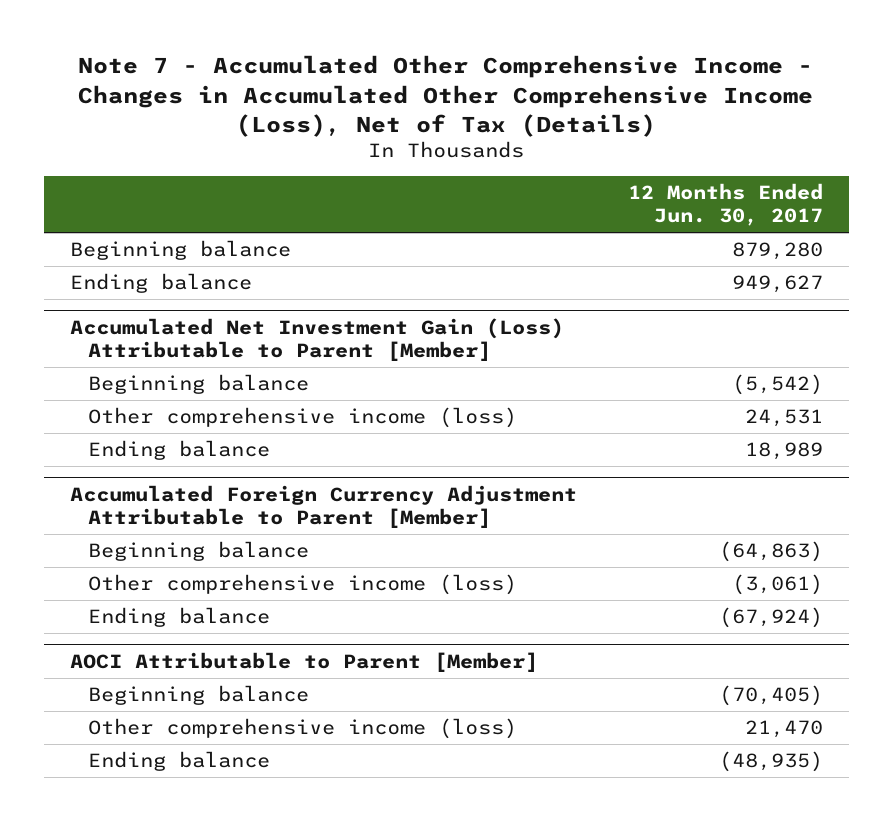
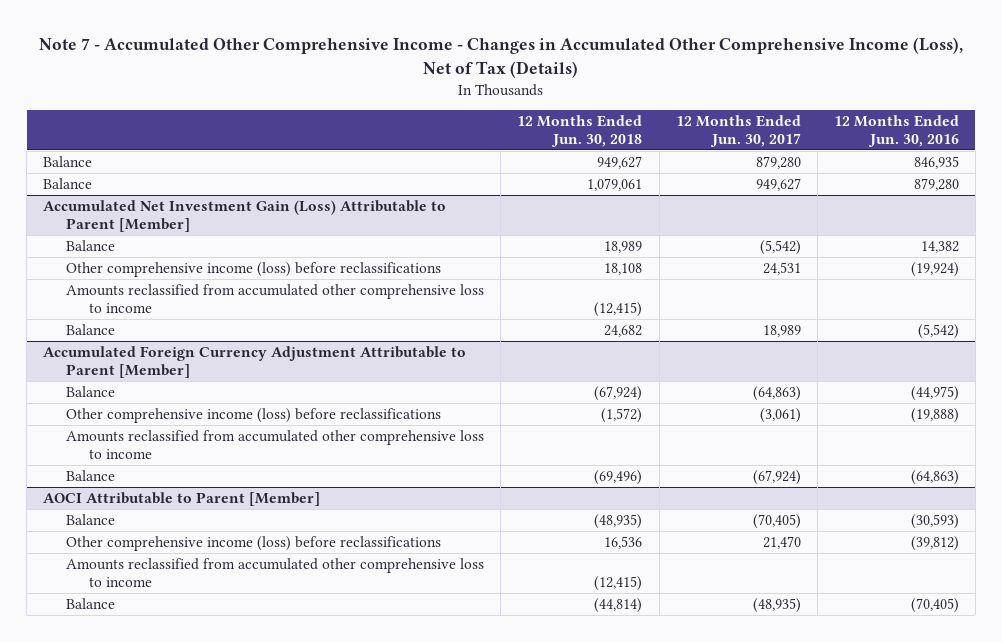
none -> [517,114,643,147] 12 Months Ended Jun. 30, 2018
none -> [833,114,959,147] 12 Months Ended Jun. 30, 2016
[69,240,291,261] Beginning balance -> [43,156,93,168] Balance
[69,273,252,294] Ending balance -> [43,178,93,190] Balance
[88,374,310,395] Beginning balance -> [66,240,116,252] Balance
[88,407,518,429] Other comprehensive income (loss) -> [66,262,442,278] Other comprehensive income (loss) before reclassifications
none -> [66,284,485,313] Amounts reclassified from accumulated other comprehensive loss to income
[88,440,271,461] Ending balance -> [66,324,116,336] Balance
[88,541,310,562] Beginning balance -> [66,386,116,398] Balance
[88,574,518,596] Other comprehensive income (loss) -> [66,408,442,424] Other comprehensive income (loss) before reclassifications
none -> [66,430,485,459] Amounts reclassified from accumulated other comprehensive loss to income
[88,607,271,628] Ending balance -> [66,470,116,482] Balance
[88,685,310,706] Beginning balance -> [66,514,116,526] Balance
[88,718,518,740] Other comprehensive income (loss) -> [66,536,442,552] Other comprehensive income (loss) before reclassifications
none -> [66,558,485,587] Amounts reclassified from accumulated other comprehensive loss to income
[88,751,271,772] Ending balance -> [66,598,116,610] Balance

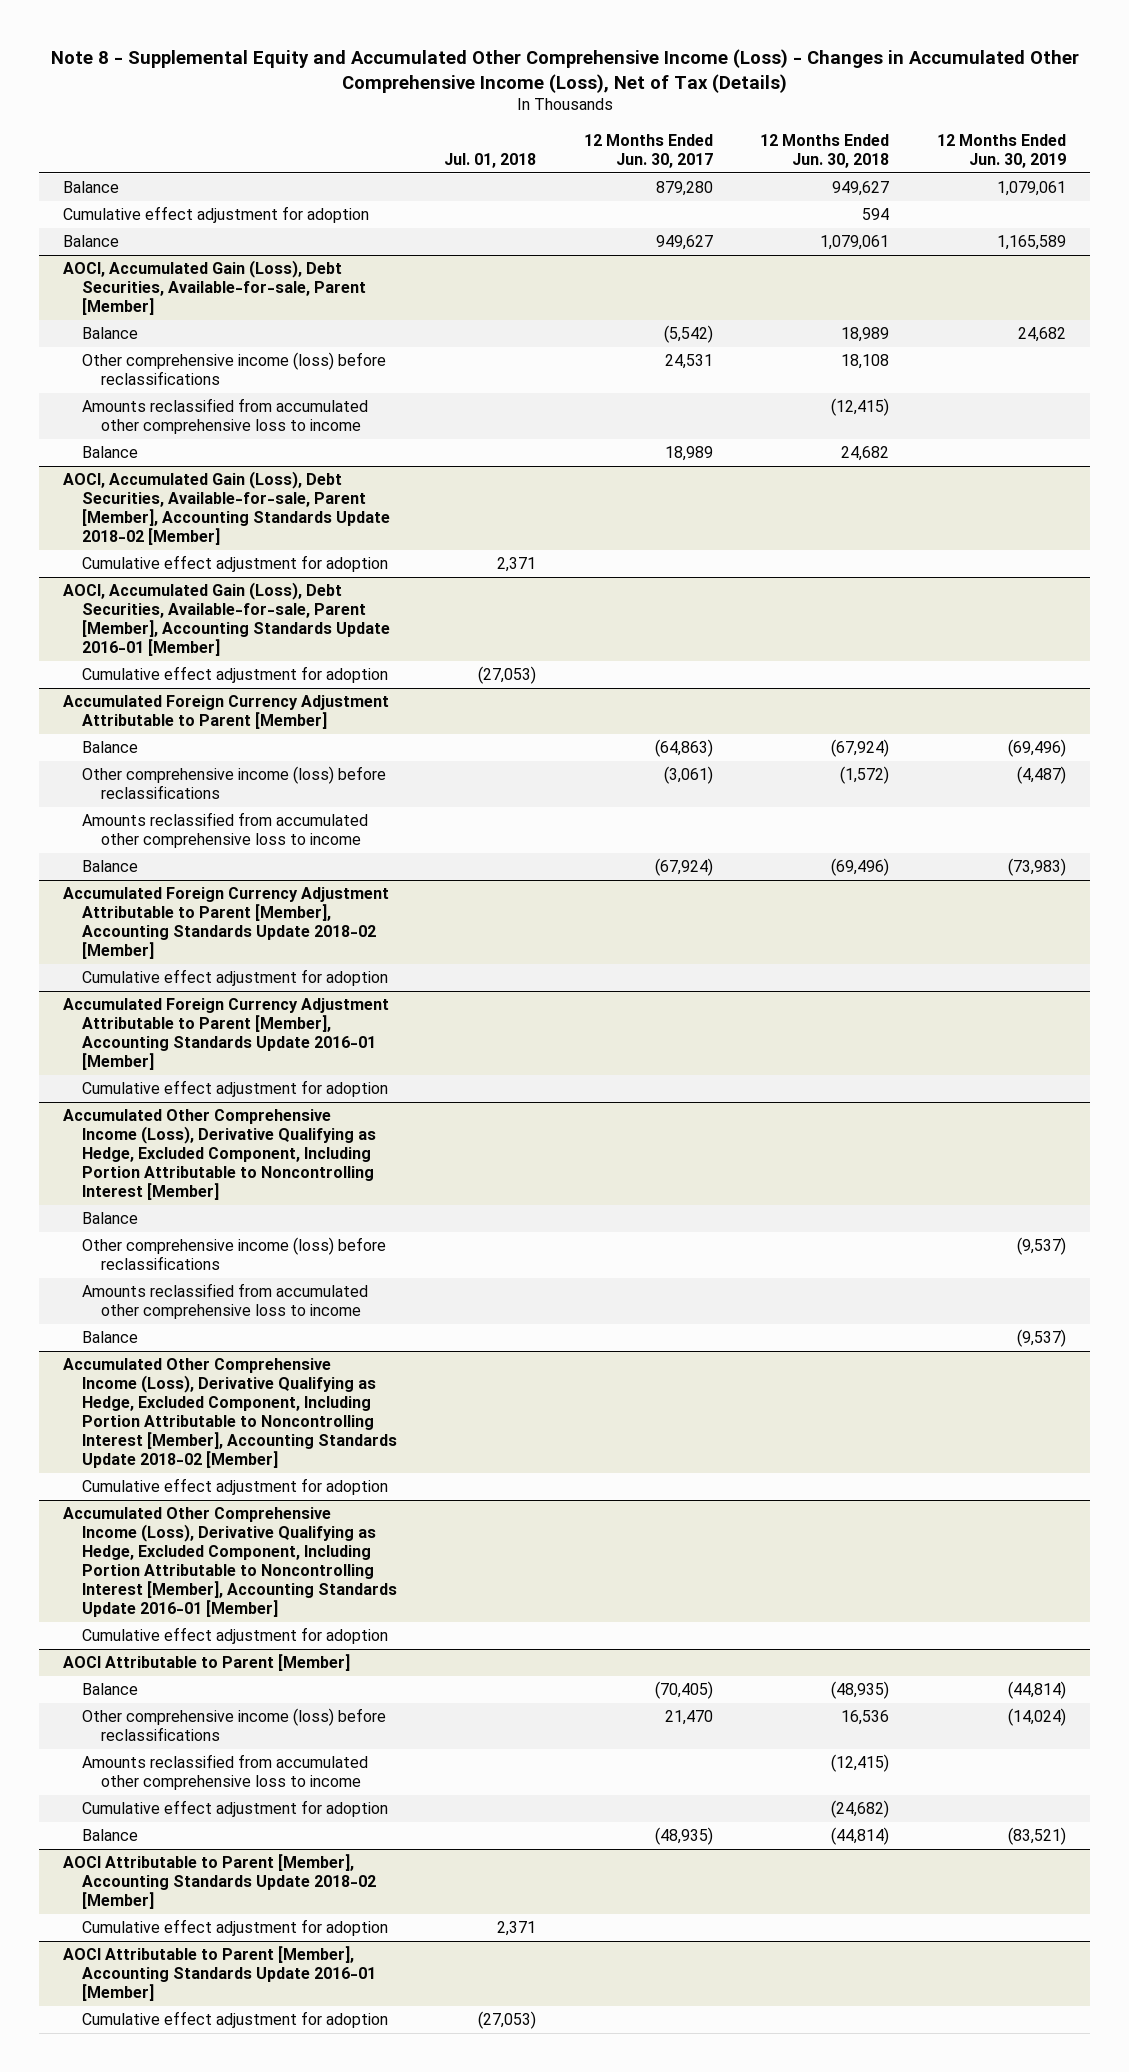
[39,37,964,78] Note 7 - Accumulated Other Comprehensive Income - Changes in Accumulated Other Comprehensive Income (Loss), Net of Tax (Details) -> [50,49,1079,93] Note 8 - Supplemental Equity and Accumulated Other Comprehensive Income (Loss) - Changes in Accumulated Other Comprehensive Income (Loss), Net of Tax (Details)
[833,114,959,147] 12 Months Ended Jun. 30, 2016 -> none
none -> [444,152,537,168] Jul. 01, 2018
none -> [937,133,1067,168] 12 Months Ended Jun. 30, 2019
none -> [63,206,370,224] Cumulative effect adjustment for adoption
[43,200,447,232] Accumulated Net Investment Gain (Loss) Attributable to Parent [Member] -> [63,260,366,316] AOCI, Accumulated Gain (Loss), Debt Securities, Available-for-sale, Parent [Member]
none -> [63,471,390,546] AOCI, Accumulated Gain (Loss), Debt Securities, Available-for-sale, Parent [Member], Accounting Standards Update 2018-02 [Member]
none -> [81,555,388,573] Cumulative effect adjustment for adoption
none -> [63,582,390,657] AOCI, Accumulated Gain (Loss), Debt Securities, Available-for-sale, Parent [Member], Accounting Standards Update 2016-01 [Member]
none -> [81,666,388,684] Cumulative effect adjustment for adoption
none -> [63,887,390,960] Accumulated Foreign Currency Adjustment Attributable to Parent [Member], Accounting Standards Update 2018-02 [Member]
none -> [81,969,388,987] Cumulative effect adjustment for adoption
none -> [63,998,390,1071] Accumulated Foreign Currency Adjustment Attributable to Parent [Member], Accounting Standards Update 2016-01 [Member]
none -> [81,1080,388,1098] Cumulative effect adjustment for adoption
none -> [63,1109,376,1201] Accumulated Other Comprehensive Income (Loss), Derivative Qualifying as Hedge, Excluded Component, Including Portion Attributable to Noncontrolling Interest [Member]
none -> [81,1212,138,1225] Balance
none -> [81,1237,386,1271] Other comprehensive income (loss) before reclassifications
none -> [81,1283,368,1320] Amounts reclassified from accumulated other comprehensive loss to income
none -> [81,1331,138,1344] Balance
none -> [63,1358,397,1469] Accumulated Other Comprehensive Income (Loss), Derivative Qualifying as Hedge, Excluded Component, Including Portion Attributable to Noncontrolling Interest [Member], Accounting Standards Update 2018-02 [Member]
none -> [81,1478,388,1496] Cumulative effect adjustment for adoption
none -> [63,1507,397,1618] Accumulated Other Comprehensive Income (Loss), Derivative Qualifying as Hedge, Excluded Component, Including Portion Attributable to Noncontrolling Interest [Member], Accounting Standards Update 2016-01 [Member]
none -> [81,1627,388,1645] Cumulative effect adjustment for adoption
none -> [81,1800,388,1818] Cumulative effect adjustment for adoption
none -> [63,1854,376,1910] AOCI Attributable to Parent [Member], Accounting Standards Update 2018-02 [Member]
none -> [81,1919,388,1937] Cumulative effect adjustment for adoption
none -> [63,1946,376,2002] AOCI Attributable to Parent [Member], Accounting Standards Update 2016-01 [Member]
none -> [81,2011,388,2029] Cumulative effect adjustment for adoption

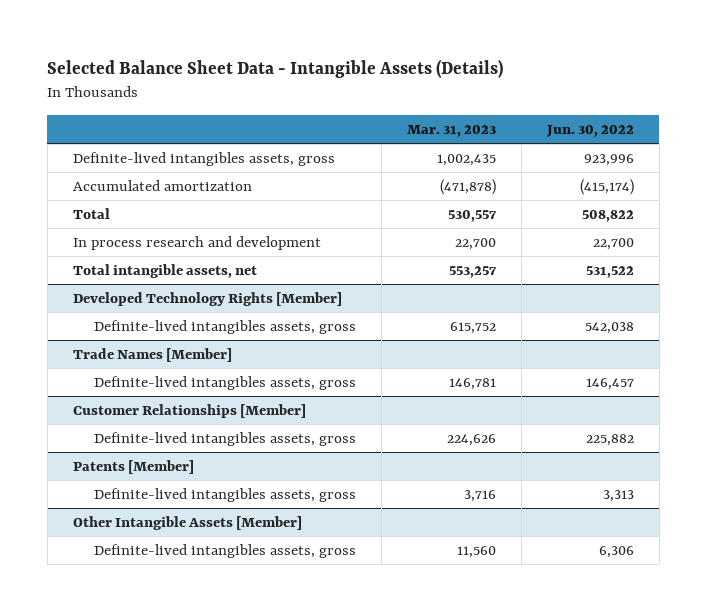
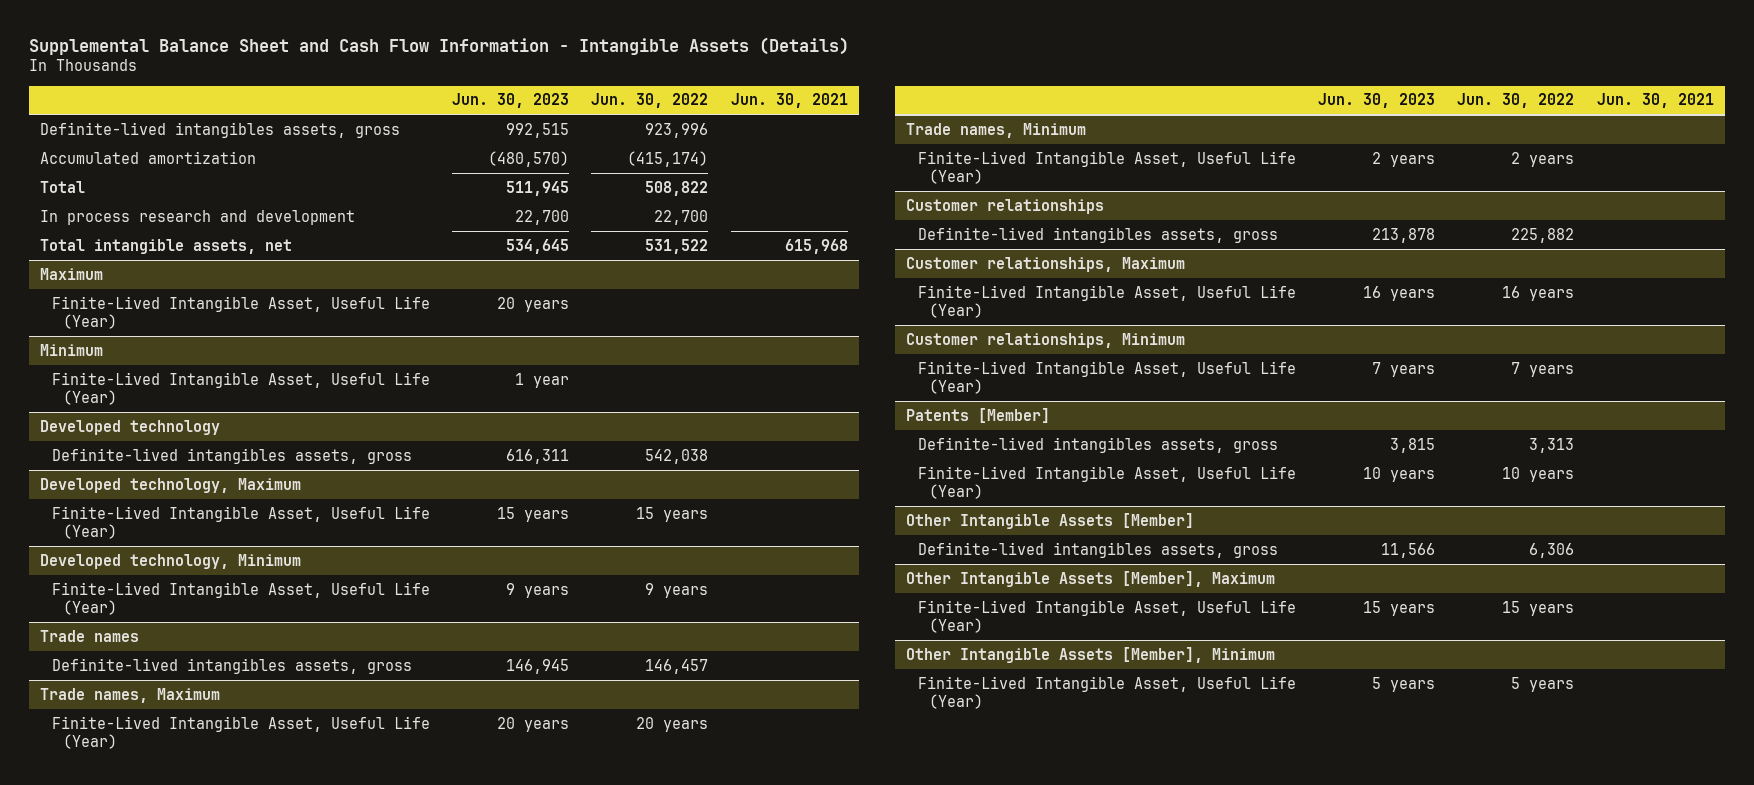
[47,59,504,79] Selected Balance Sheet Data - Intangible Assets (Details) -> [28,36,849,55] Supplemental Balance Sheet and Cash Flow Information - Intangible Assets (Details)
[407,124,497,137] Mar. 31, 2023 -> none
none -> [451,93,569,109] Jun. 30, 2023
none -> [730,93,848,109] Jun. 30, 2021
none -> [40,267,104,280] Maximum
none -> [51,295,430,330] Finite-Lived Intangible Asset, Useful Life (Year)
none -> [40,343,104,356] Minimum
none -> [51,371,430,406] Finite-Lived Intangible Asset, Useful Life (Year)
[72,292,342,307] Developed Technology Rights [Member] -> [40,419,221,435] Developed technology
none -> [40,477,302,493] Developed technology, Maximum
none -> [51,505,430,540] Finite-Lived Intangible Asset, Useful Life (Year)
none -> [40,553,302,569] Developed technology, Minimum
none -> [51,581,430,616] Finite-Lived Intangible Asset, Useful Life (Year)
[72,348,232,363] Trade Names [Member] -> [40,629,140,642] Trade names
none -> [40,687,221,703] Trade names, Maximum
none -> [51,715,430,750] Finite-Lived Intangible Asset, Useful Life (Year)
none -> [906,122,1087,138] Trade names, Minimum
none -> [917,150,1296,185] Finite-Lived Intangible Asset, Useful Life (Year)
[72,404,306,419] Customer Relationships [Member] -> [906,198,1105,214] Customer relationships
none -> [906,256,1186,272] Customer relationships, Maximum
none -> [917,284,1296,319] Finite-Lived Intangible Asset, Useful Life (Year)
none -> [906,332,1186,348] Customer relationships, Minimum
none -> [917,360,1296,395] Finite-Lived Intangible Asset, Useful Life (Year)
none -> [917,465,1296,500] Finite-Lived Intangible Asset, Useful Life (Year)
none -> [906,570,1276,587] Other Intangible Assets [Member], Maximum
none -> [917,599,1296,634] Finite-Lived Intangible Asset, Useful Life (Year)
none -> [906,646,1276,663] Other Intangible Assets [Member], Minimum
none -> [917,675,1296,710] Finite-Lived Intangible Asset, Useful Life (Year)

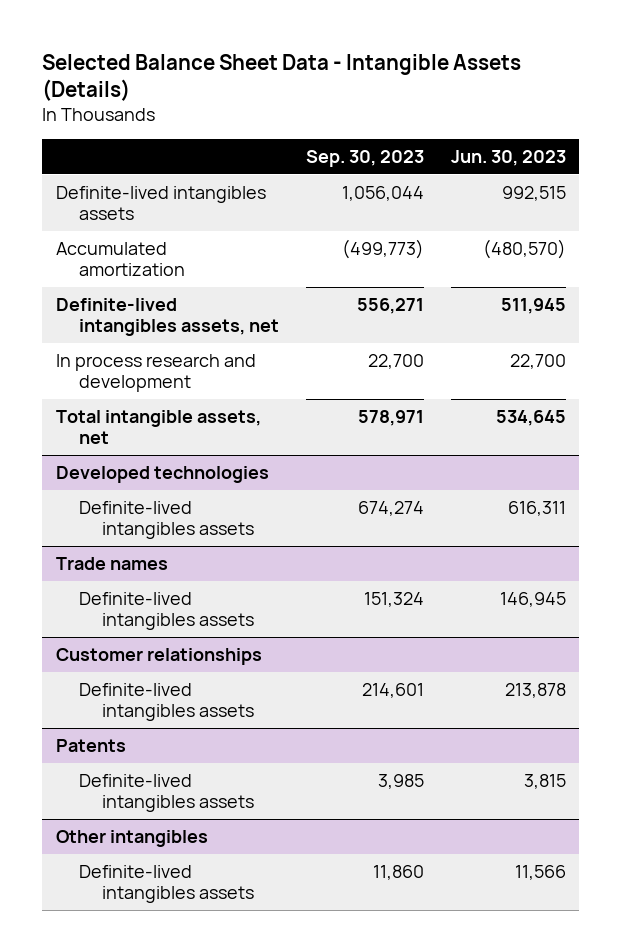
[28,36,849,55] Supplemental Balance Sheet and Cash Flow Information - Intangible Assets (Details) -> [42,53,522,102] Selected Balance Sheet Data - Intangible Assets (Details)
[591,93,709,109] Jun. 30, 2022 -> none
[730,93,848,109] Jun. 30, 2021 -> none
none -> [305,150,424,168] Sep. 30, 2023
[40,121,401,138] Definite-lived intangibles assets, gross -> [55,185,266,221] Definite-lived intangibles assets
[40,180,86,193] Total -> [55,297,279,337] Definite-lived intangibles assets, net
[40,267,104,280] Maximum -> none
[51,295,430,330] Finite-Lived Intangible Asset, Useful Life (Year) -> none
[40,343,104,356] Minimum -> none
[51,371,430,406] Finite-Lived Intangible Asset, Useful Life (Year) -> none
[40,477,302,493] Developed technology, Maximum -> none
[51,505,430,540] Finite-Lived Intangible Asset, Useful Life (Year) -> none
[40,553,302,569] Developed technology, Minimum -> none
[51,581,430,616] Finite-Lived Intangible Asset, Useful Life (Year) -> none
[40,419,221,435] Developed technology -> [55,465,269,483] Developed technologies
[51,447,412,464] Definite-lived intangibles assets, gross -> [78,500,255,540] Definite-lived intangibles assets
[40,687,221,703] Trade names, Maximum -> none
[51,715,430,750] Finite-Lived Intangible Asset, Useful Life (Year) -> none
[906,122,1087,138] Trade names, Minimum -> none
[917,150,1296,185] Finite-Lived Intangible Asset, Useful Life (Year) -> none
[51,657,412,674] Definite-lived intangibles assets, gross -> [78,591,255,631] Definite-lived intangibles assets
[906,256,1186,272] Customer relationships, Maximum -> none
[917,284,1296,319] Finite-Lived Intangible Asset, Useful Life (Year) -> none
[906,332,1186,348] Customer relationships, Minimum -> none
[917,360,1296,395] Finite-Lived Intangible Asset, Useful Life (Year) -> none
[917,465,1296,500] Finite-Lived Intangible Asset, Useful Life (Year) -> none
[906,570,1276,587] Other Intangible Assets [Member], Maximum -> none
[917,599,1296,634] Finite-Lived Intangible Asset, Useful Life (Year) -> none
[906,646,1276,663] Other Intangible Assets [Member], Minimum -> none
[917,675,1296,710] Finite-Lived Intangible Asset, Useful Life (Year) -> none
[917,226,1278,243] Definite-lived intangibles assets, gross -> [78,682,255,722] Definite-lived intangibles assets
[906,407,1051,423] Patents [Member] -> [55,738,126,752] Patents
[917,436,1278,453] Definite-lived intangibles assets, gross -> [78,773,255,813] Definite-lived intangibles assets
[906,512,1195,529] Other Intangible Assets [Member] -> [55,829,208,847] Other intangibles
[917,541,1278,558] Definite-lived intangibles assets, gross -> [78,864,255,904] Definite-lived intangibles assets

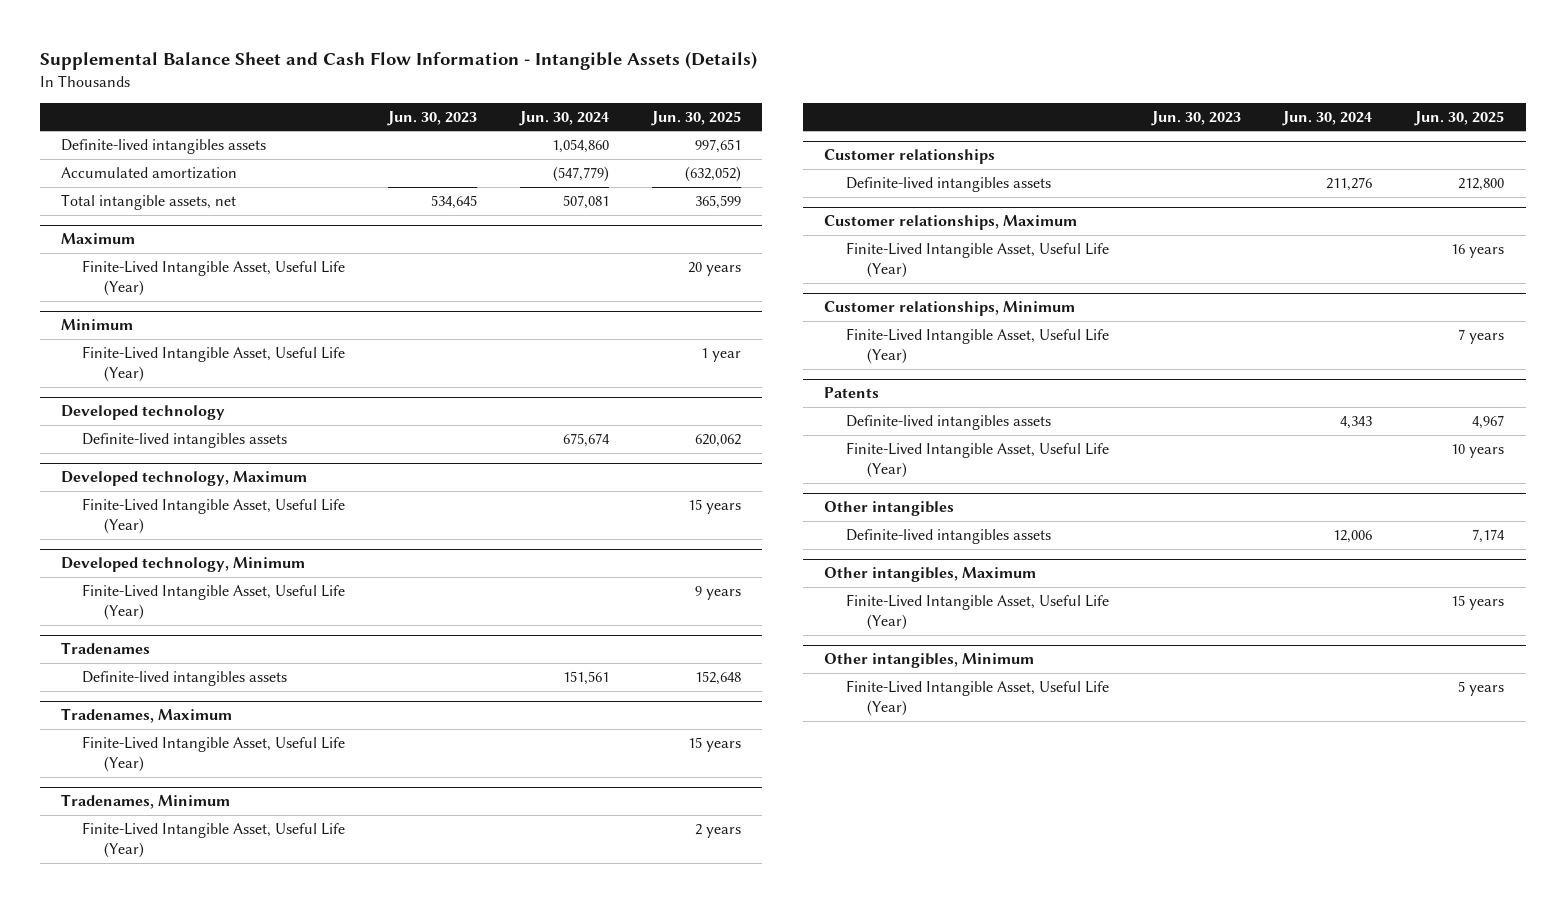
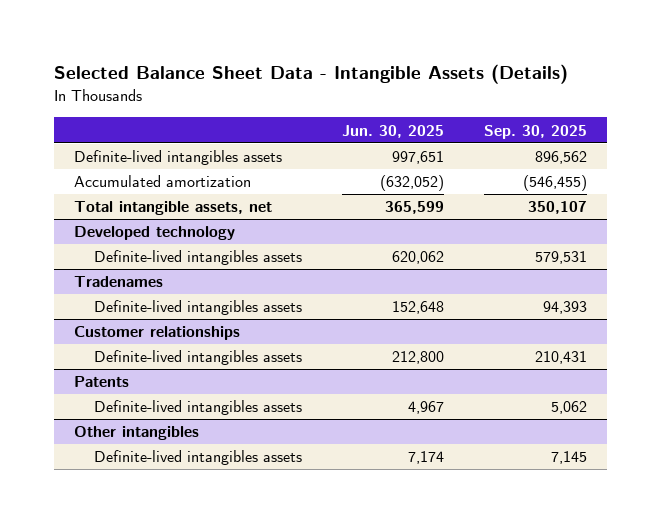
[39,50,757,70] Supplemental Balance Sheet and Cash Flow Information - Intangible Assets (Details) -> [54,64,569,85] Selected Balance Sheet Data - Intangible Assets (Details)
[387,110,478,126] Jun. 30, 2023 -> none
[519,110,610,126] Jun. 30, 2024 -> none
none -> [483,124,587,139] Sep. 30, 2025
[61,233,136,245] Maximum -> none
[82,260,346,297] Finite-Lived Intangible Asset, Useful Life (Year) -> none
[61,319,134,331] Minimum -> none
[82,346,346,383] Finite-Lived Intangible Asset, Useful Life (Year) -> none
[61,471,308,487] Developed technology, Maximum -> none
[82,498,346,535] Finite-Lived Intangible Asset, Useful Life (Year) -> none
[61,557,306,573] Developed technology, Minimum -> none
[82,584,346,621] Finite-Lived Intangible Asset, Useful Life (Year) -> none
[61,708,233,724] Tradenames, Maximum -> none
[82,736,346,773] Finite-Lived Intangible Asset, Useful Life (Year) -> none
[61,794,231,810] Tradenames, Minimum -> none
[82,822,346,859] Finite-Lived Intangible Asset, Useful Life (Year) -> none
[824,215,1078,231] Customer relationships, Maximum -> none
[845,242,1109,279] Finite-Lived Intangible Asset, Useful Life (Year) -> none
[824,301,1076,317] Customer relationships, Minimum -> none
[845,328,1109,365] Finite-Lived Intangible Asset, Useful Life (Year) -> none
[845,442,1109,479] Finite-Lived Intangible Asset, Useful Life (Year) -> none
[824,567,1037,583] Other intangibles, Maximum -> none
[845,594,1109,631] Finite-Lived Intangible Asset, Useful Life (Year) -> none
[824,653,1035,669] Other intangibles, Minimum -> none
[845,680,1109,717] Finite-Lived Intangible Asset, Useful Life (Year) -> none

